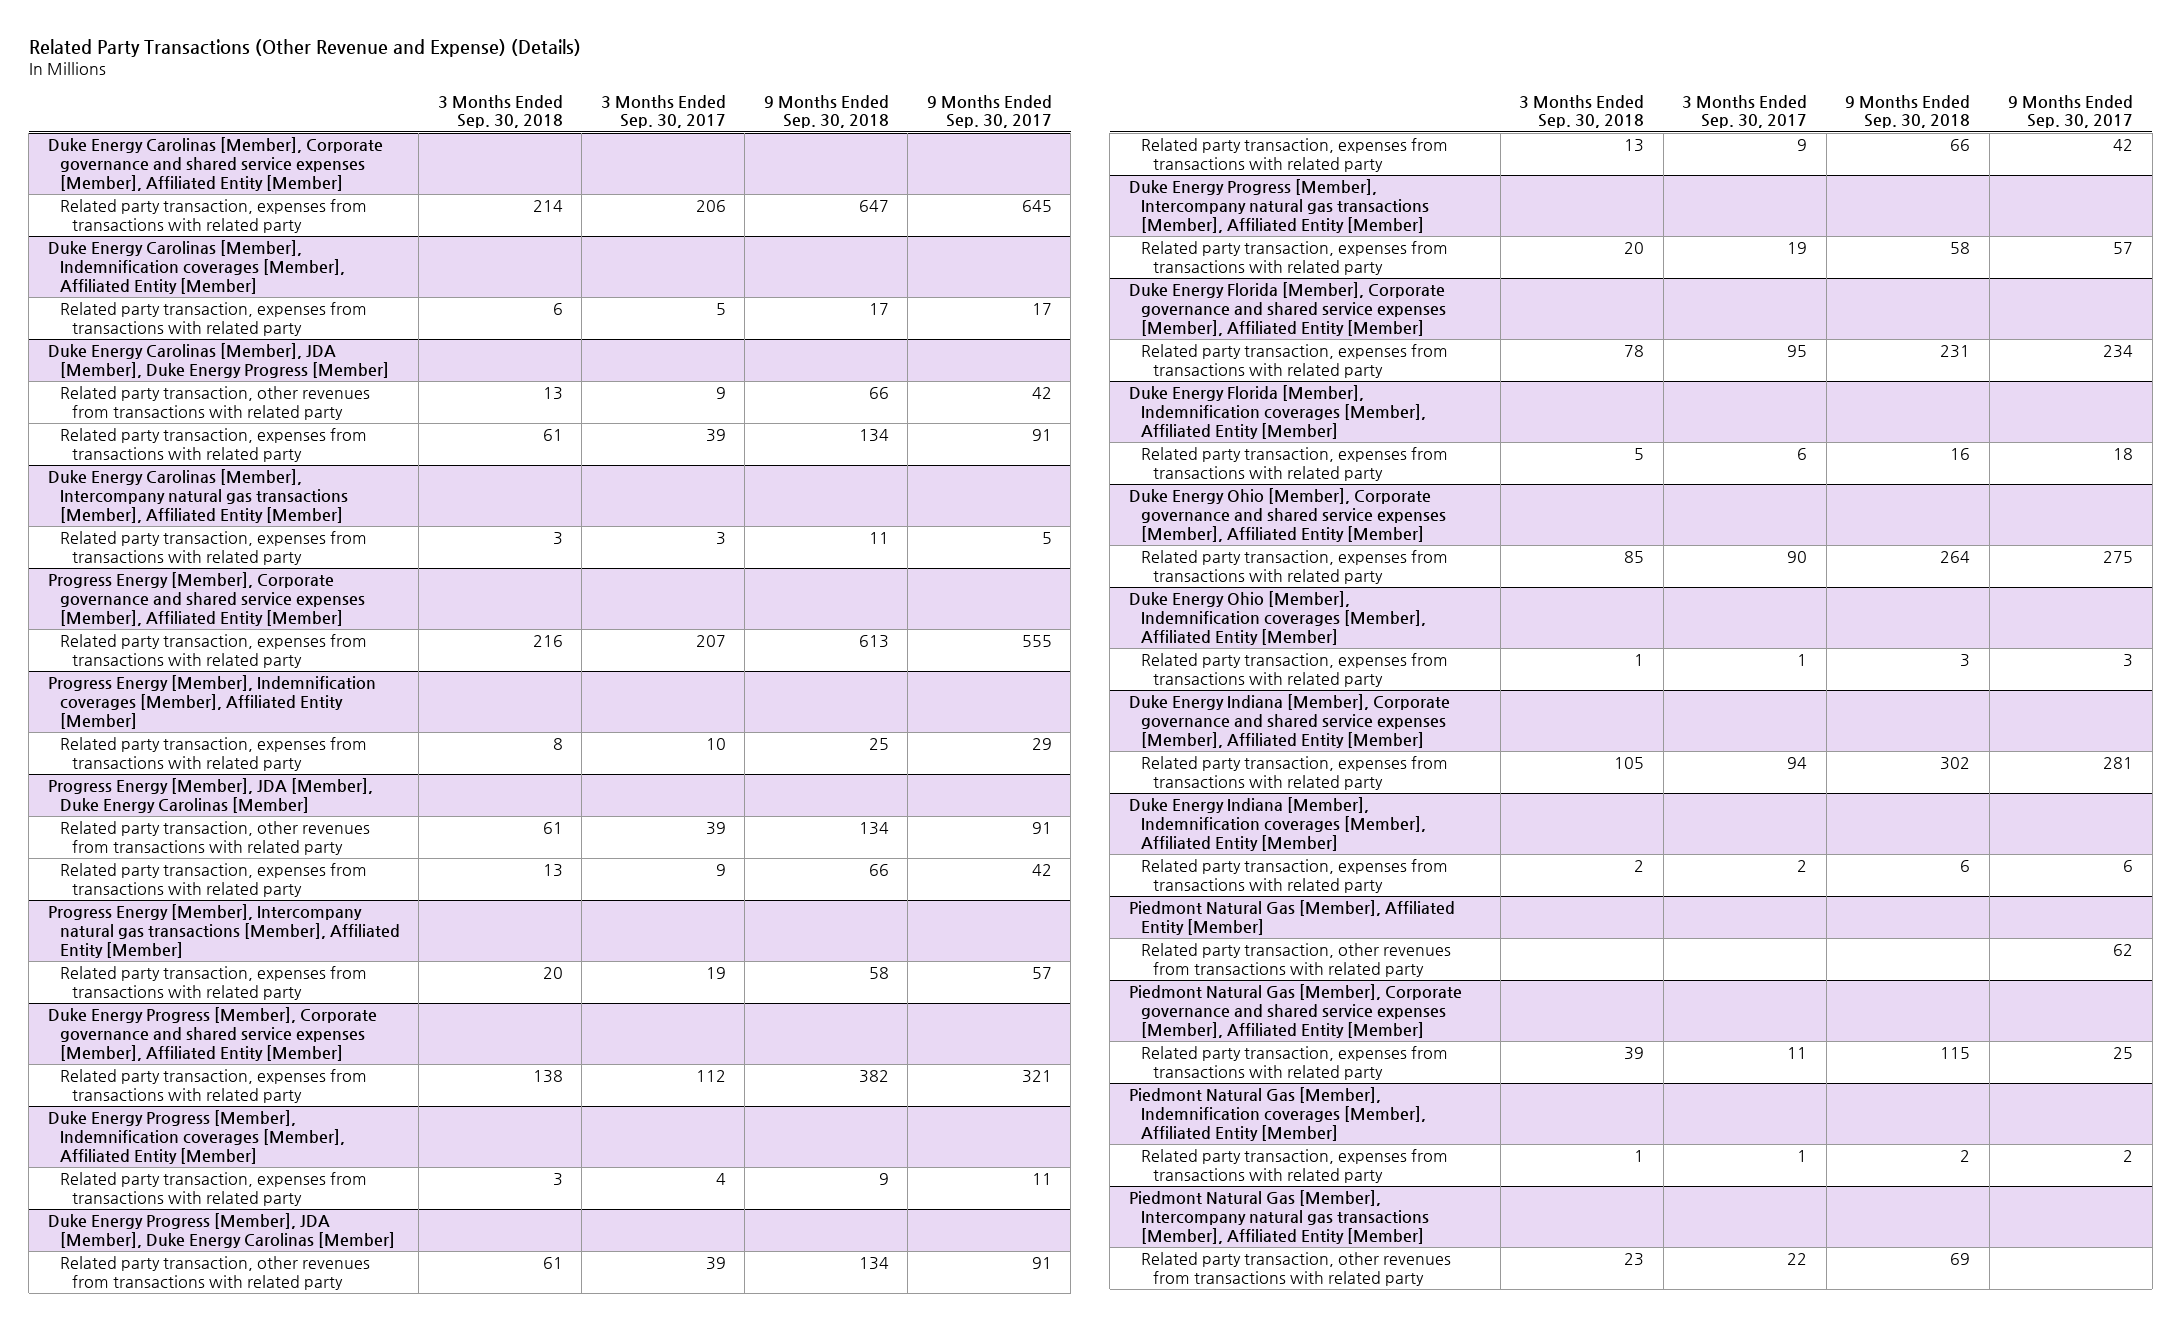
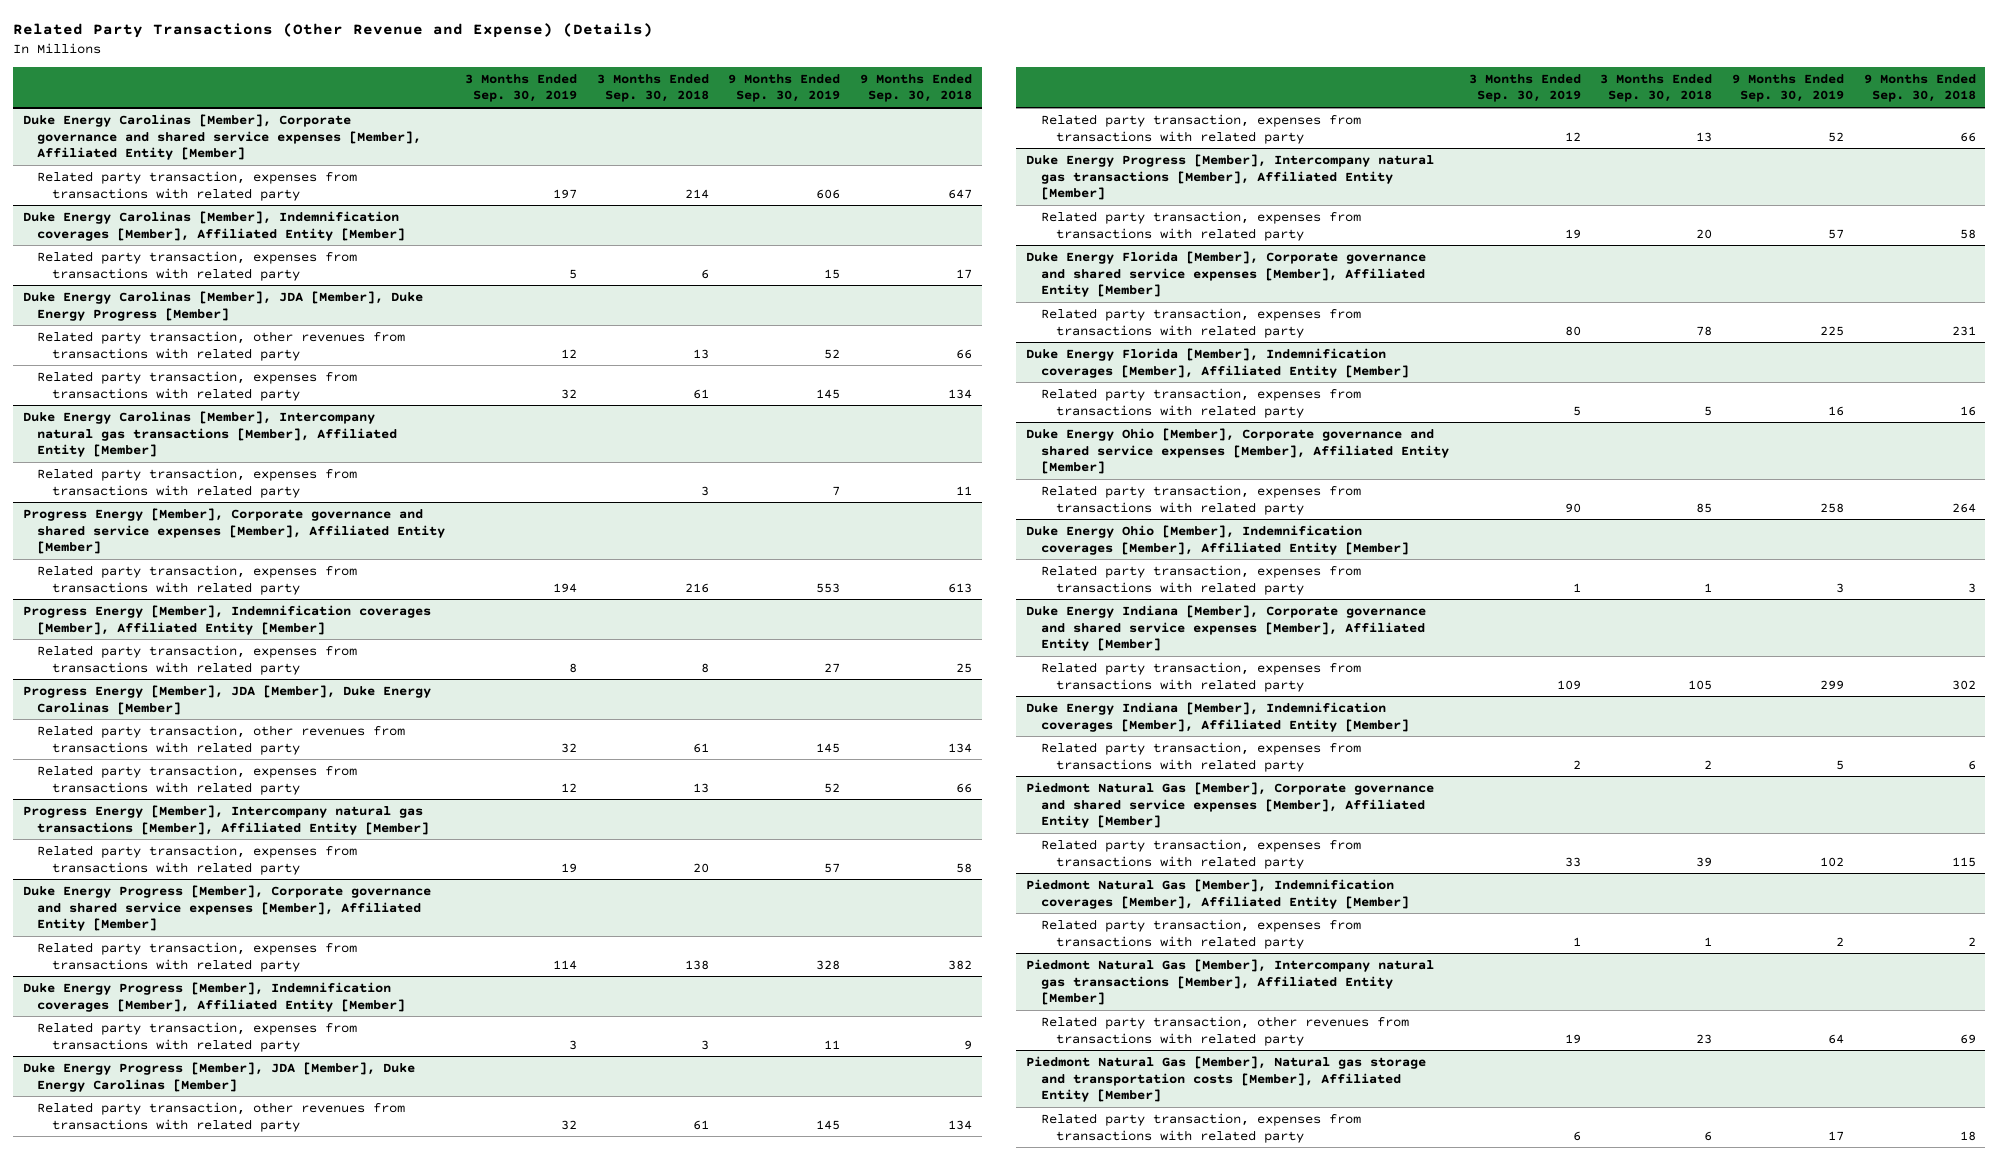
[600,94,726,129] 3 Months Ended Sep. 30, 2017 -> none
[926,94,1052,129] 9 Months Ended Sep. 30, 2017 -> none
none -> [464,73,577,103] 3 Months Ended Sep. 30, 2019
none -> [728,73,841,103] 9 Months Ended Sep. 30, 2019
[1128,900,1455,935] Piedmont Natural Gas [Member], Affiliated Entity [Member] -> none
[1141,943,1452,977] Related party transaction, other revenues from transactions with related party -> none
none -> [1026,1055,1427,1103] Piedmont Natural Gas [Member], Natural gas storage and transportation costs [Member], Affiliated Entity [Member]
none -> [1040,1112,1361,1143] Related party transaction, expenses from transactions with related party

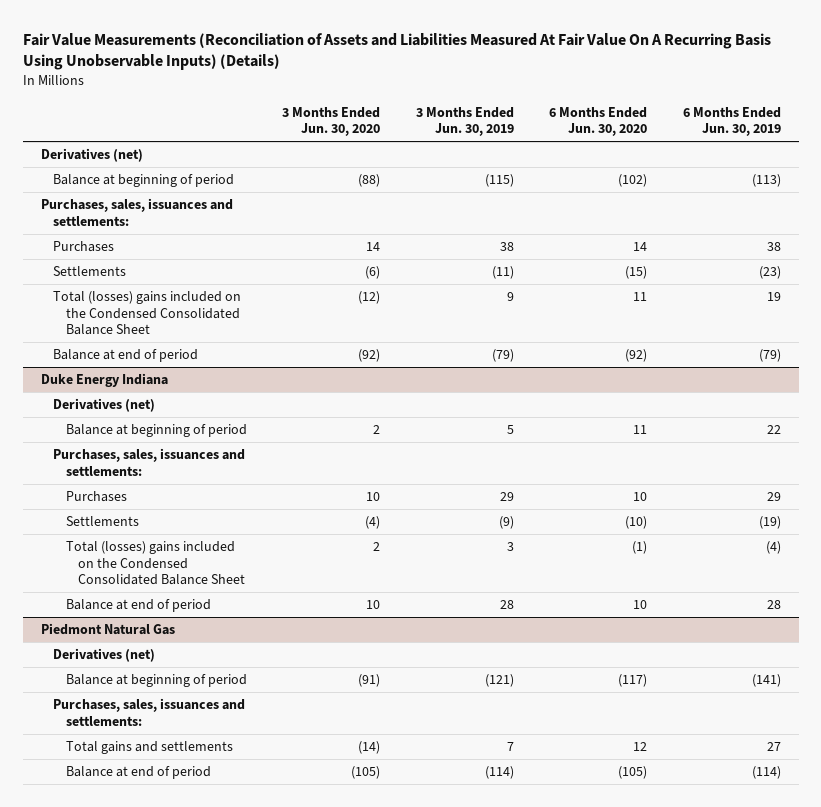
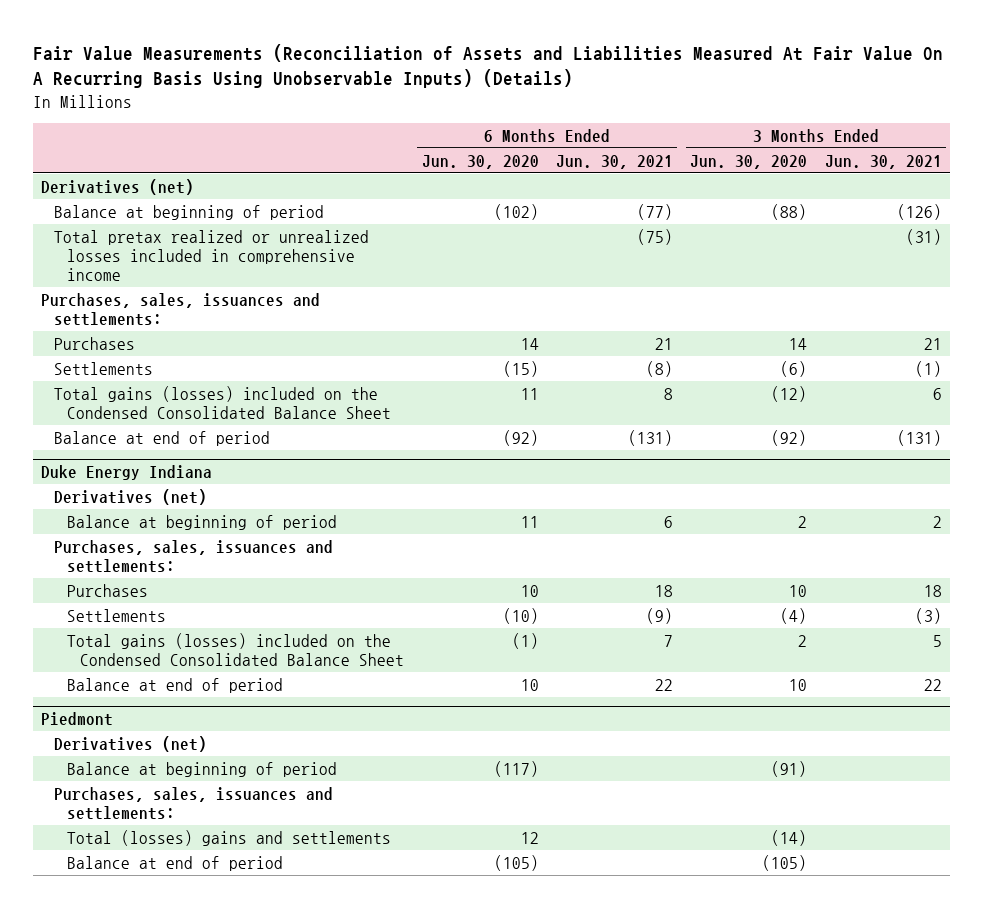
[415,106,514,137] 3 Months Ended Jun. 30, 2019 -> none
[682,106,781,137] 6 Months Ended Jun. 30, 2019 -> none
none -> [555,154,673,169] Jun. 30, 2021
none -> [824,154,942,169] Jun. 30, 2021
none -> [54,229,370,282] Total pretax realized or unrealized losses included in comprehensive income
[53,291,242,336] Total (losses) gains included on the Condensed Consolidated Balance Sheet -> [54,385,392,419] Total gains (losses) included on the Condensed Consolidated Balance Sheet
[65,541,246,586] Total (losses) gains included on the Condensed Consolidated Balance Sheet -> [67,632,405,666] Total gains (losses) included on the Condensed Consolidated Balance Sheet
[40,623,175,636] Piedmont Natural Gas -> [41,712,114,727] Piedmont
[65,741,233,755] Total gains and settlements -> [67,829,392,846] Total (losses) gains and settlements

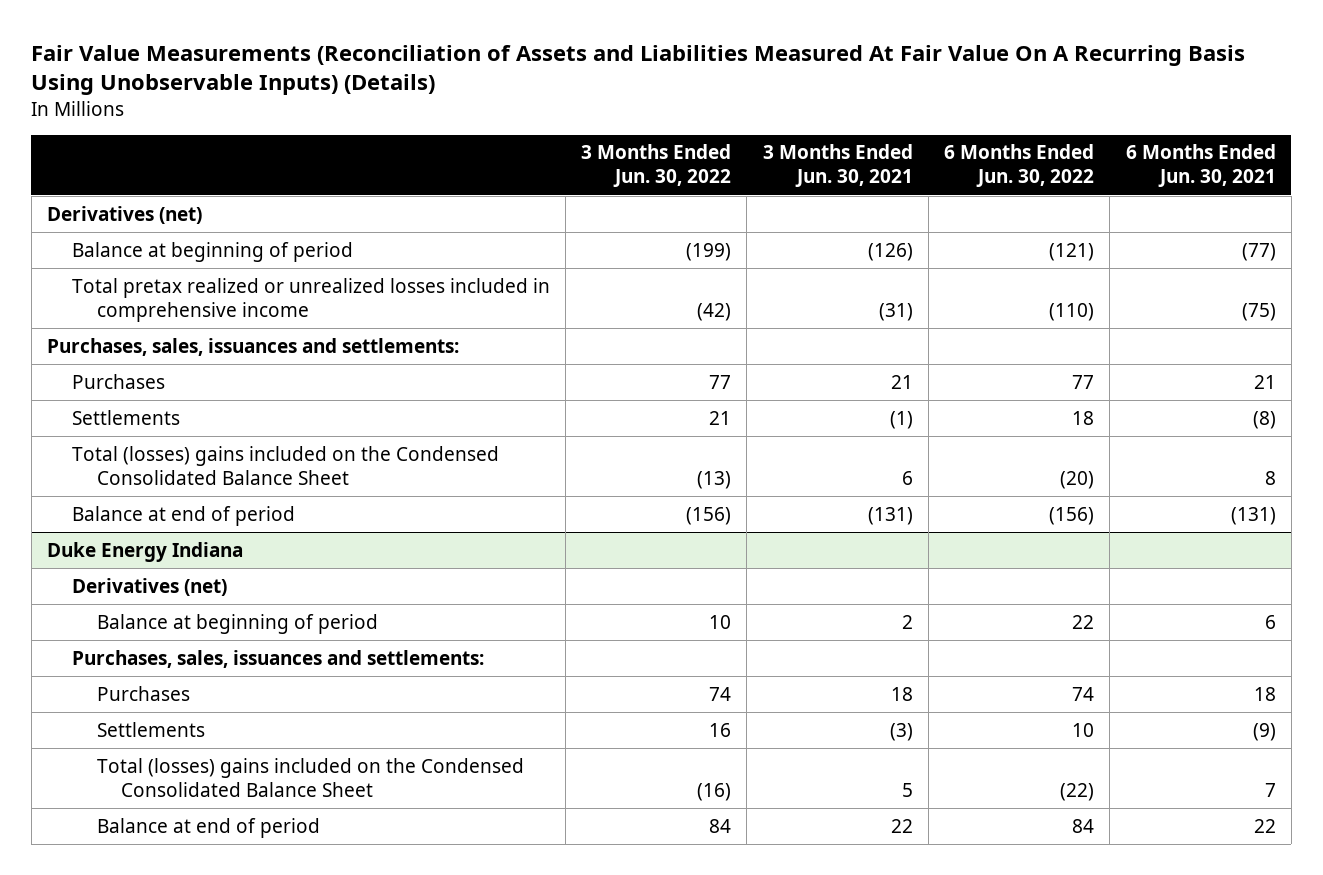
[421,154,539,169] Jun. 30, 2020 -> none
[690,154,808,169] Jun. 30, 2020 -> none
none -> [581,144,732,188] 3 Months Ended Jun. 30, 2022
none -> [944,144,1095,188] 6 Months Ended Jun. 30, 2022
[54,385,392,419] Total gains (losses) included on the Condensed Consolidated Balance Sheet -> [71,445,499,485] Total (losses) gains included on the Condensed Consolidated Balance Sheet
[67,632,405,666] Total gains (losses) included on the Condensed Consolidated Balance Sheet -> [96,757,524,797] Total (losses) gains included on the Condensed Consolidated Balance Sheet
[41,712,114,727] Piedmont -> none
[54,735,208,752] Derivatives (net) -> none
[67,761,338,777] Balance at beginning of period -> none
[54,786,334,820] Purchases, sales, issuances and settlements: -> none
[67,829,392,846] Total (losses) gains and settlements -> none
[67,855,284,871] Balance at end of period -> none

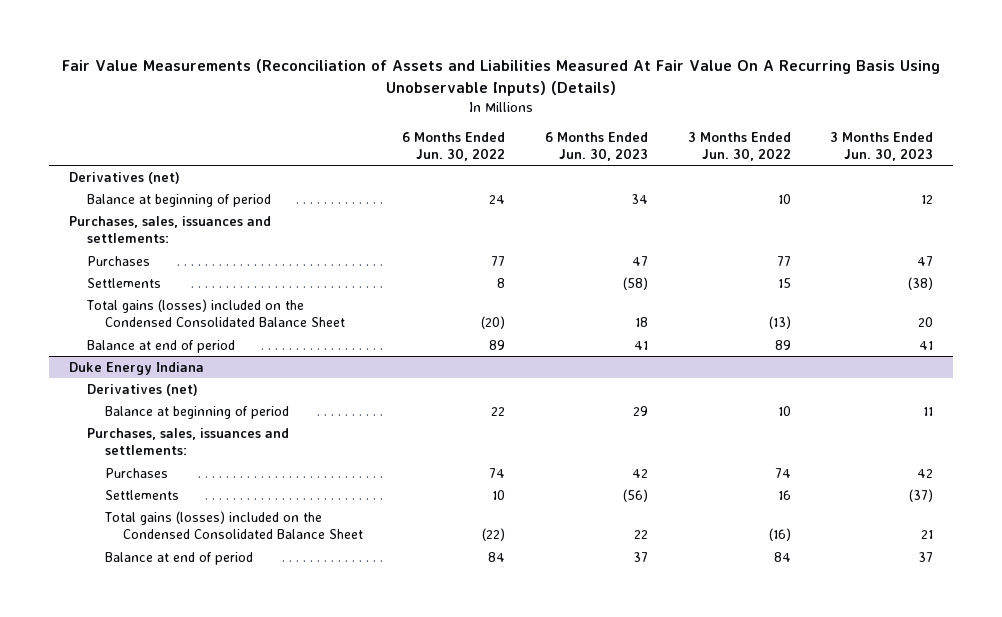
[762,144,913,188] 3 Months Ended Jun. 30, 2021 -> none
[1125,144,1276,188] 6 Months Ended Jun. 30, 2021 -> none
none -> [545,131,649,162] 6 Months Ended Jun. 30, 2023
none -> [830,131,934,162] 3 Months Ended Jun. 30, 2023
[71,277,550,322] Total pretax realized or unrealized losses included in comprehensive income -> none
[686,242,732,261] (199) -> [777,193,791,204] 10
[1049,242,1095,261] (121) -> [489,194,506,204] 24
[709,410,732,425] 21 -> [777,277,791,288] 15
[1072,410,1095,425] 18 -> [497,277,506,288] 8
[71,445,499,485] Total (losses) gains included on the Condensed Consolidated Balance Sheet -> [85,298,345,328] Total gains (losses) included on the Condensed Consolidated Balance Sheet
[686,506,732,525] (156) -> [774,339,791,350] 89
[1049,506,1095,525] (156) -> [489,339,506,350] 89
[96,757,524,797] Total (losses) gains included on the Condensed Consolidated Balance Sheet -> [103,510,363,540] Total gains (losses) included on the Condensed Consolidated Balance Sheet

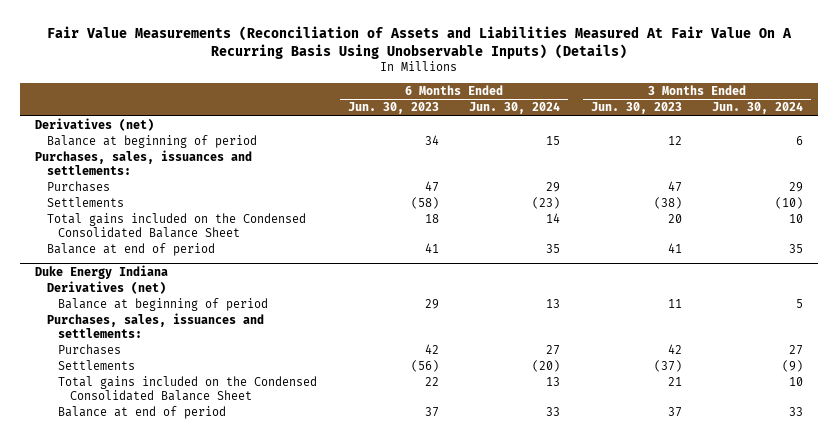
[402,131,506,162] 6 Months Ended Jun. 30, 2022 -> none
[687,131,791,162] 3 Months Ended Jun. 30, 2022 -> none
none -> [469,102,561,115] Jun. 30, 2024
none -> [712,102,804,115] Jun. 30, 2024
[85,298,345,328] Total gains (losses) included on the Condensed Consolidated Balance Sheet -> [46,213,306,238] Total gains included on the Condensed Consolidated Balance Sheet
[103,510,363,540] Total gains (losses) included on the Condensed Consolidated Balance Sheet -> [58,376,318,401] Total gains included on the Condensed Consolidated Balance Sheet

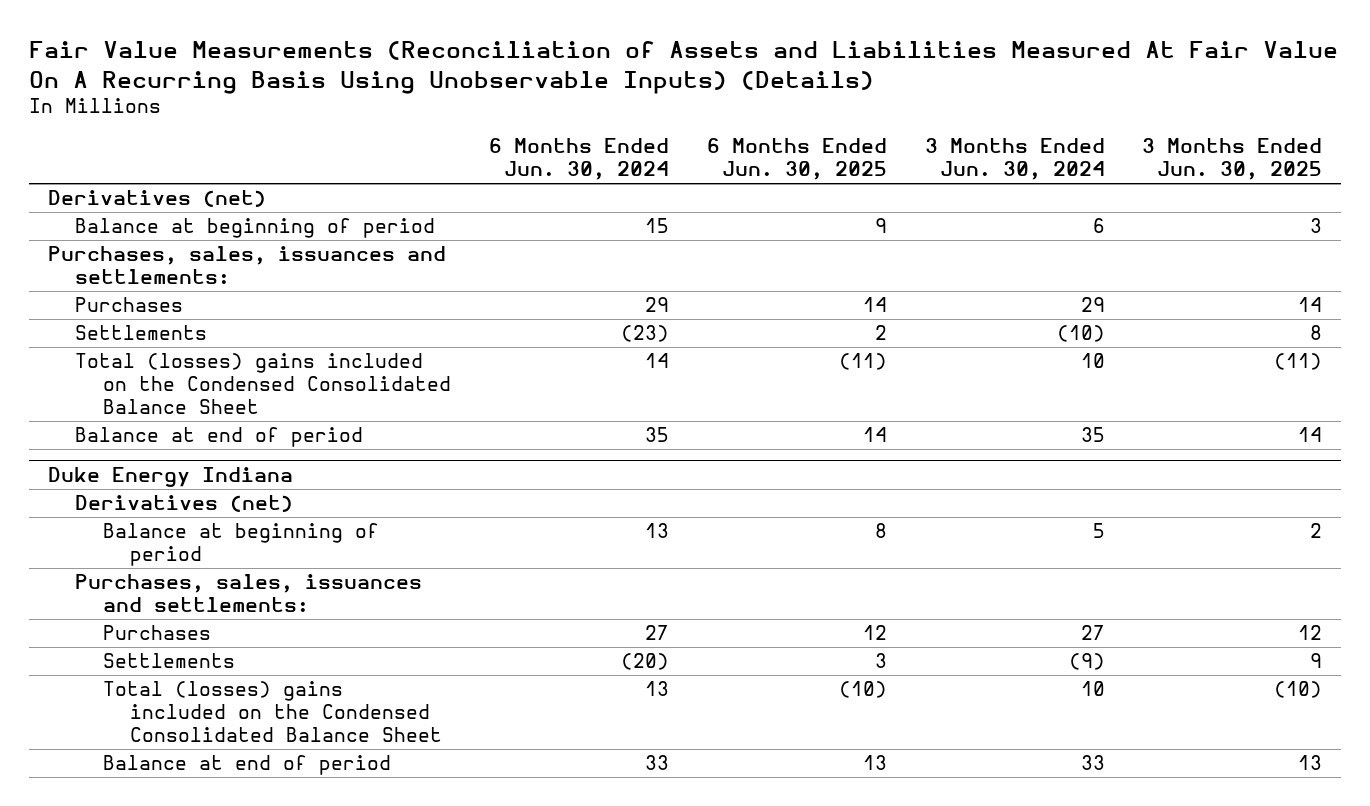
[347,102,439,115] Jun. 30, 2023 -> none
[590,102,682,115] Jun. 30, 2023 -> none
none -> [706,138,887,181] 6 Months Ended Jun. 30, 2025
none -> [1142,138,1323,181] 3 Months Ended Jun. 30, 2025
[46,213,306,238] Total gains included on the Condensed Consolidated Balance Sheet -> [75,353,451,415] Total (losses) gains included on the Condensed Consolidated Balance Sheet
[58,376,318,401] Total gains included on the Condensed Consolidated Balance Sheet -> [102,681,443,743] Total (losses) gains included on the Condensed Consolidated Balance Sheet

